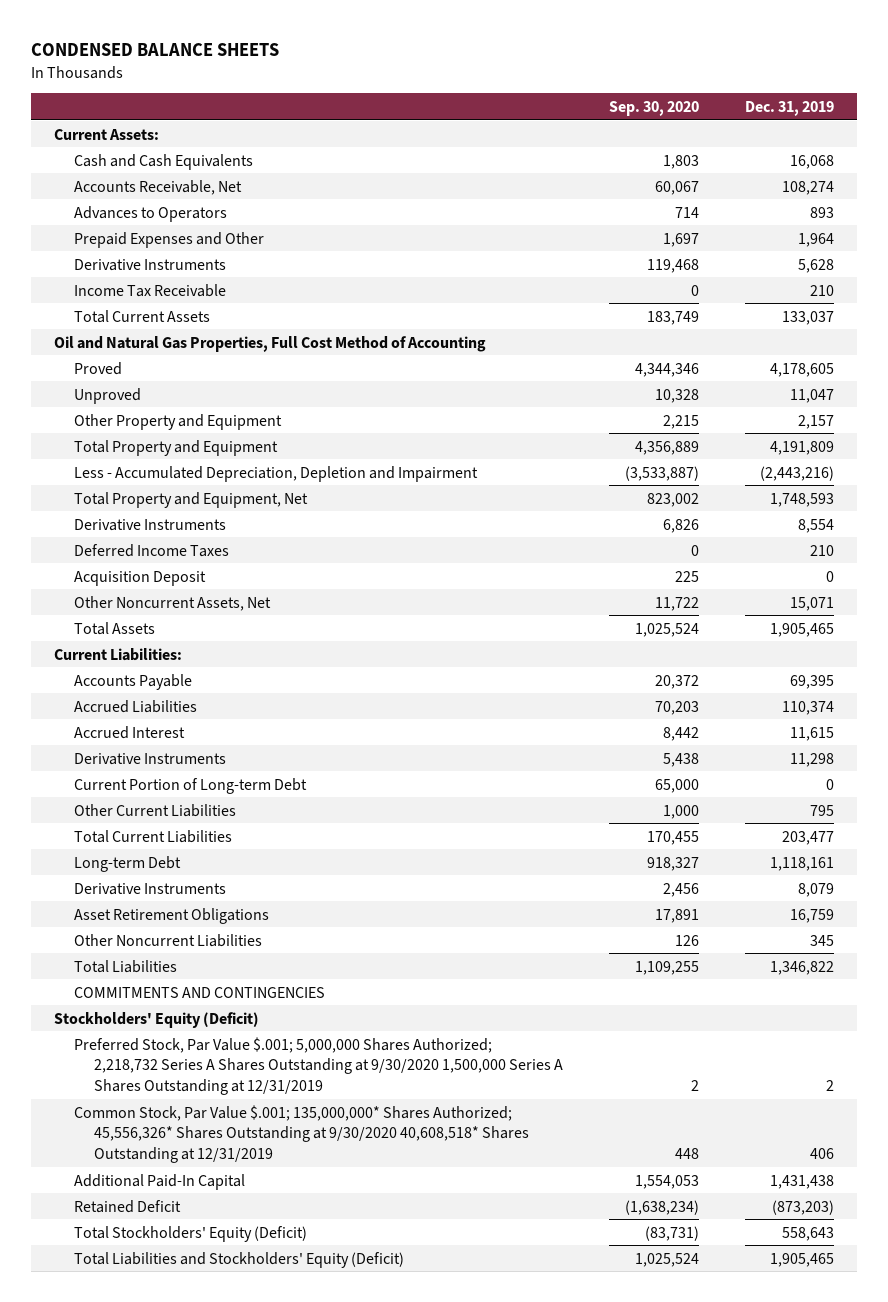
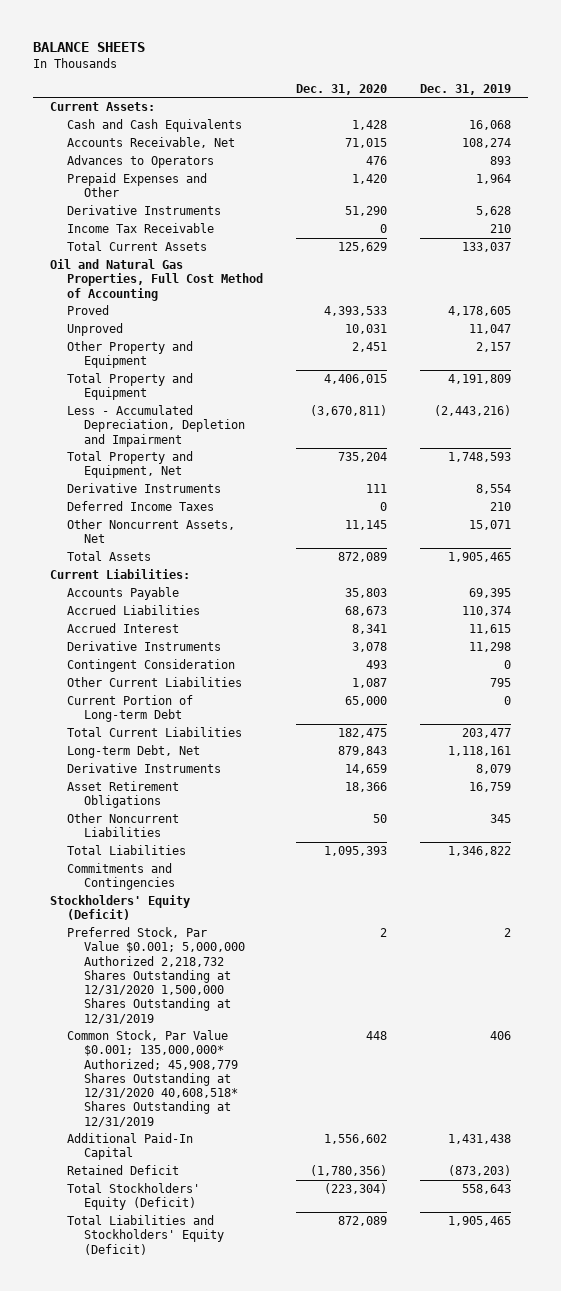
[31,42,280,56] CONDENSED BALANCE SHEETS -> [33,41,146,52] BALANCE SHEETS
[609,100,700,116] Sep. 30, 2020 -> none
none -> [296,83,388,95] Dec. 31, 2020
[74,570,207,586] Acquisition Deposit -> none
none -> [67,659,236,673] Contingent Consideration
[74,777,308,794] Current Portion of Long-term Debt -> [67,695,194,723] Current Portion of Long-term Debt
[74,855,182,872] Long-term Debt -> [67,745,201,759] Long-term Debt, Net
[74,986,326,998] COMMITMENTS AND CONTINGENCIES -> [67,863,176,891] Commitments and Contingencies
[74,1036,564,1095] Preferred Stock, Par Value $.001; 5,000,000 Shares Authorized; 2,218,732 Series A Shares Outstanding at 9/30/2020 1,500,000 Series A Shares Outstanding at 12/31/2019 -> [67,927,246,1024] Preferred Stock, Par Value $0.001; 5,000,000 Authorized 2,218,732 Shares Outstanding at 12/31/2020 1,500,000 Shares Outstanding at 12/31/2019
[74,1104,530,1163] Common Stock, Par Value $.001; 135,000,000* Shares Authorized; 45,556,326* Shares Outstanding at 9/30/2020 40,608,518* Shares Outstanding at 12/31/2019 -> [67,1030,239,1127] Common Stock, Par Value $0.001; 135,000,000* Authorized; 45,908,779 Shares Outstanding at 12/31/2020 40,608,518* Shares Outstanding at 12/31/2019

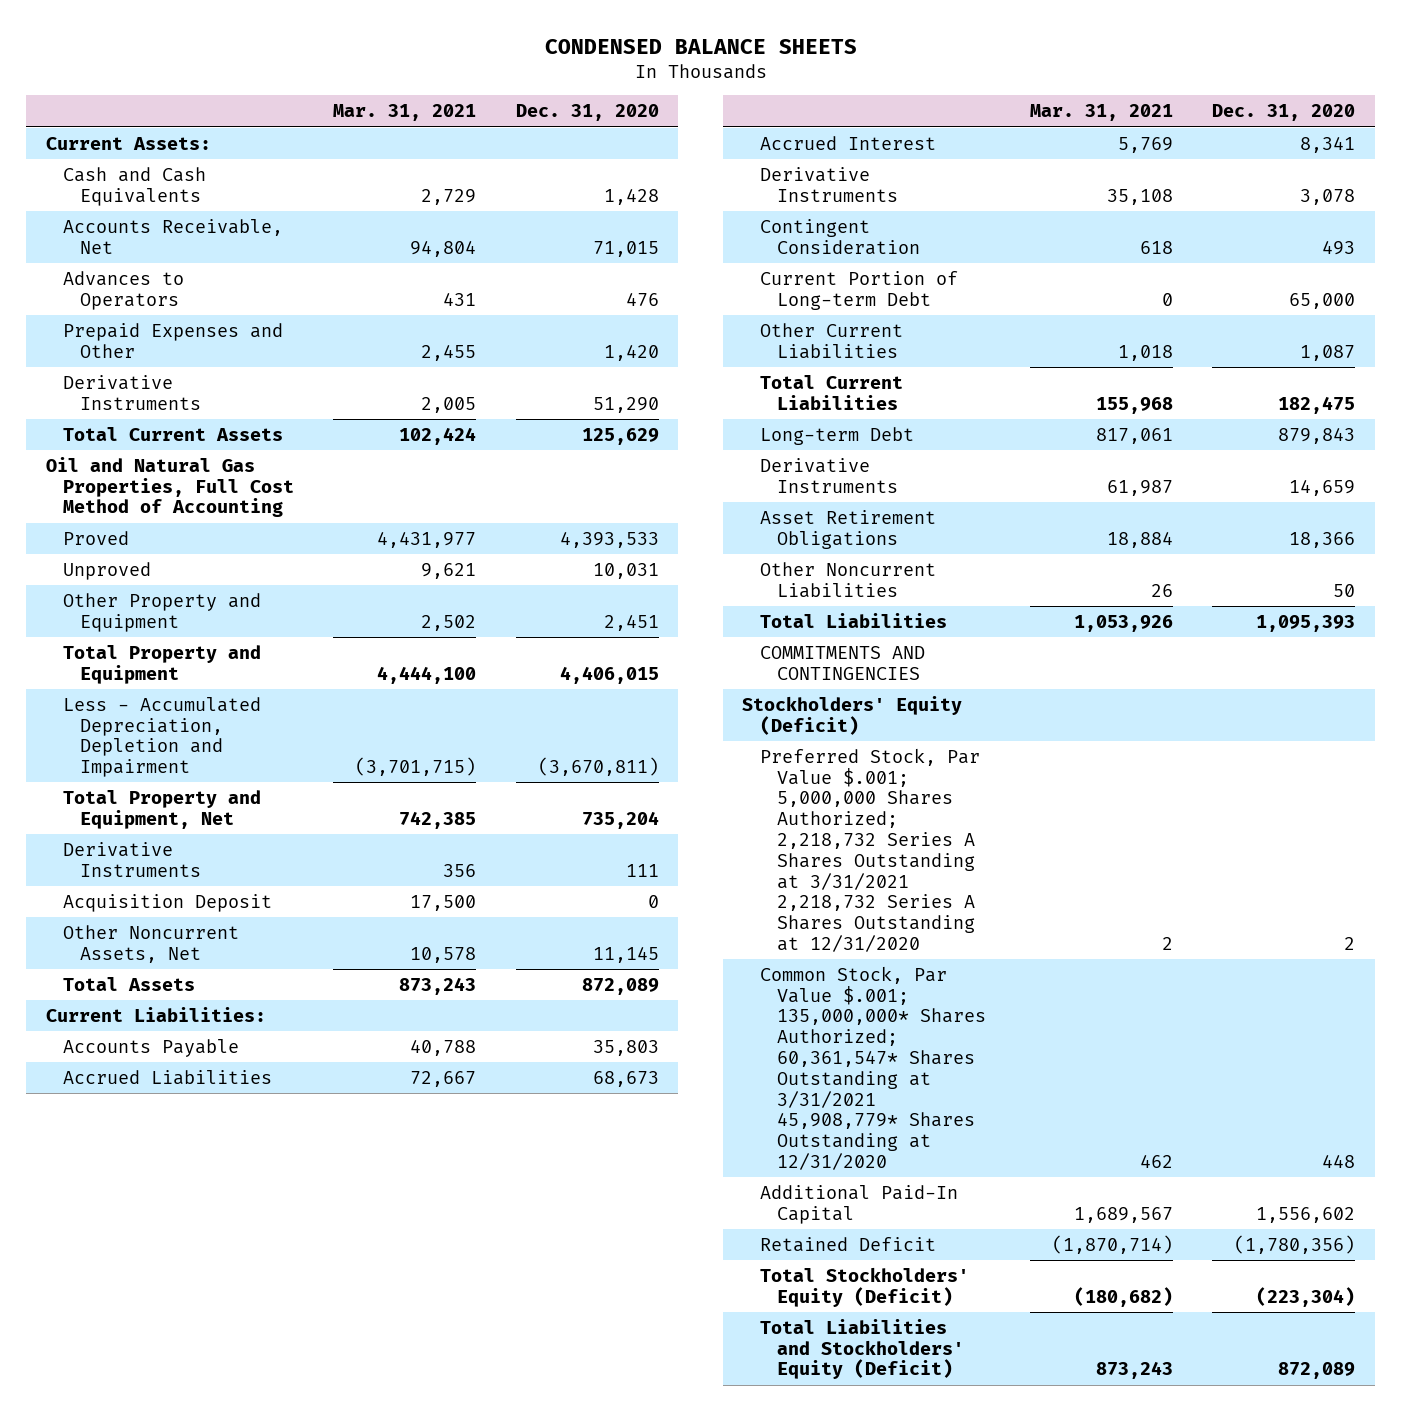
[33,41,146,52] BALANCE SHEETS -> [544,38,857,54] CONDENSED BALANCE SHEETS
[420,83,512,95] Dec. 31, 2019 -> none
none -> [333,104,477,122] Mar. 31, 2021
[67,223,215,234] Income Tax Receivable -> none
[67,501,215,512] Deferred Income Taxes -> none
none -> [62,893,272,912] Acquisition Deposit
[67,677,243,688] Other Current Liabilities -> [759,322,903,359] Other Current Liabilities
[67,745,201,759] Long-term Debt, Net -> [759,426,914,445] Long-term Debt
[67,863,176,891] Commitments and Contingencies -> [759,645,925,680] COMMITMENTS AND CONTINGENCIES
[67,927,246,1024] Preferred Stock, Par Value $0.001; 5,000,000 Authorized 2,218,732 Shares Outstanding at 12/31/2020 1,500,000 Shares Outstanding at 12/31/2019 -> [759,747,980,953] Preferred Stock, Par Value $.001; 5,000,000 Shares Authorized; 2,218,732 Series A Shares Outstanding at 3/31/2021 2,218,732 Series A Shares Outstanding at 12/31/2020
[67,1030,239,1127] Common Stock, Par Value $0.001; 135,000,000* Authorized; 45,908,779 Shares Outstanding at 12/31/2020 40,608,518* Shares Outstanding at 12/31/2019 -> [759,965,986,1171] Common Stock, Par Value $.001; 135,000,000* Shares Authorized; 60,361,547* Shares Outstanding at 3/31/2021 45,908,779* Shares Outstanding at 12/31/2020

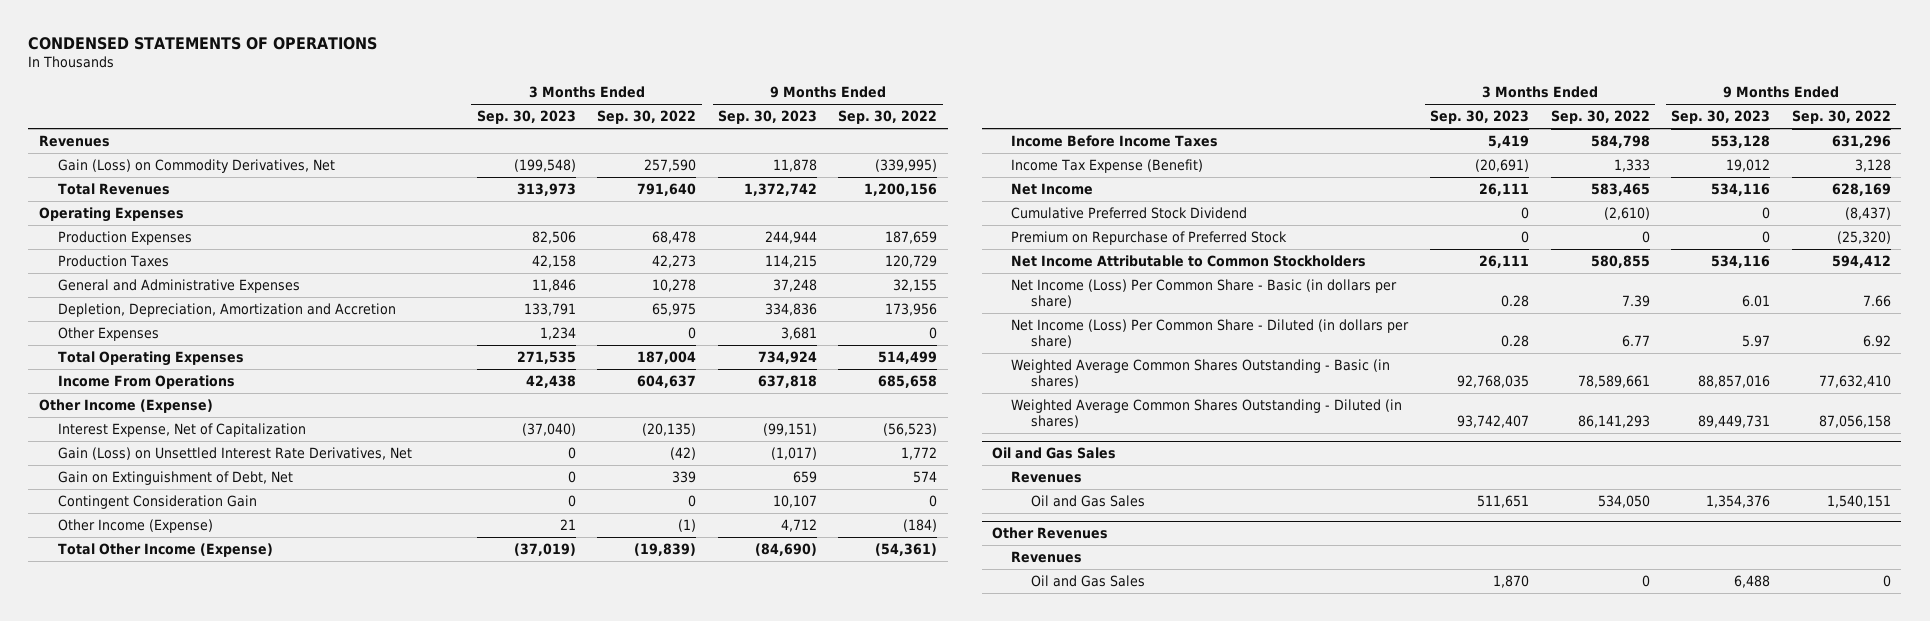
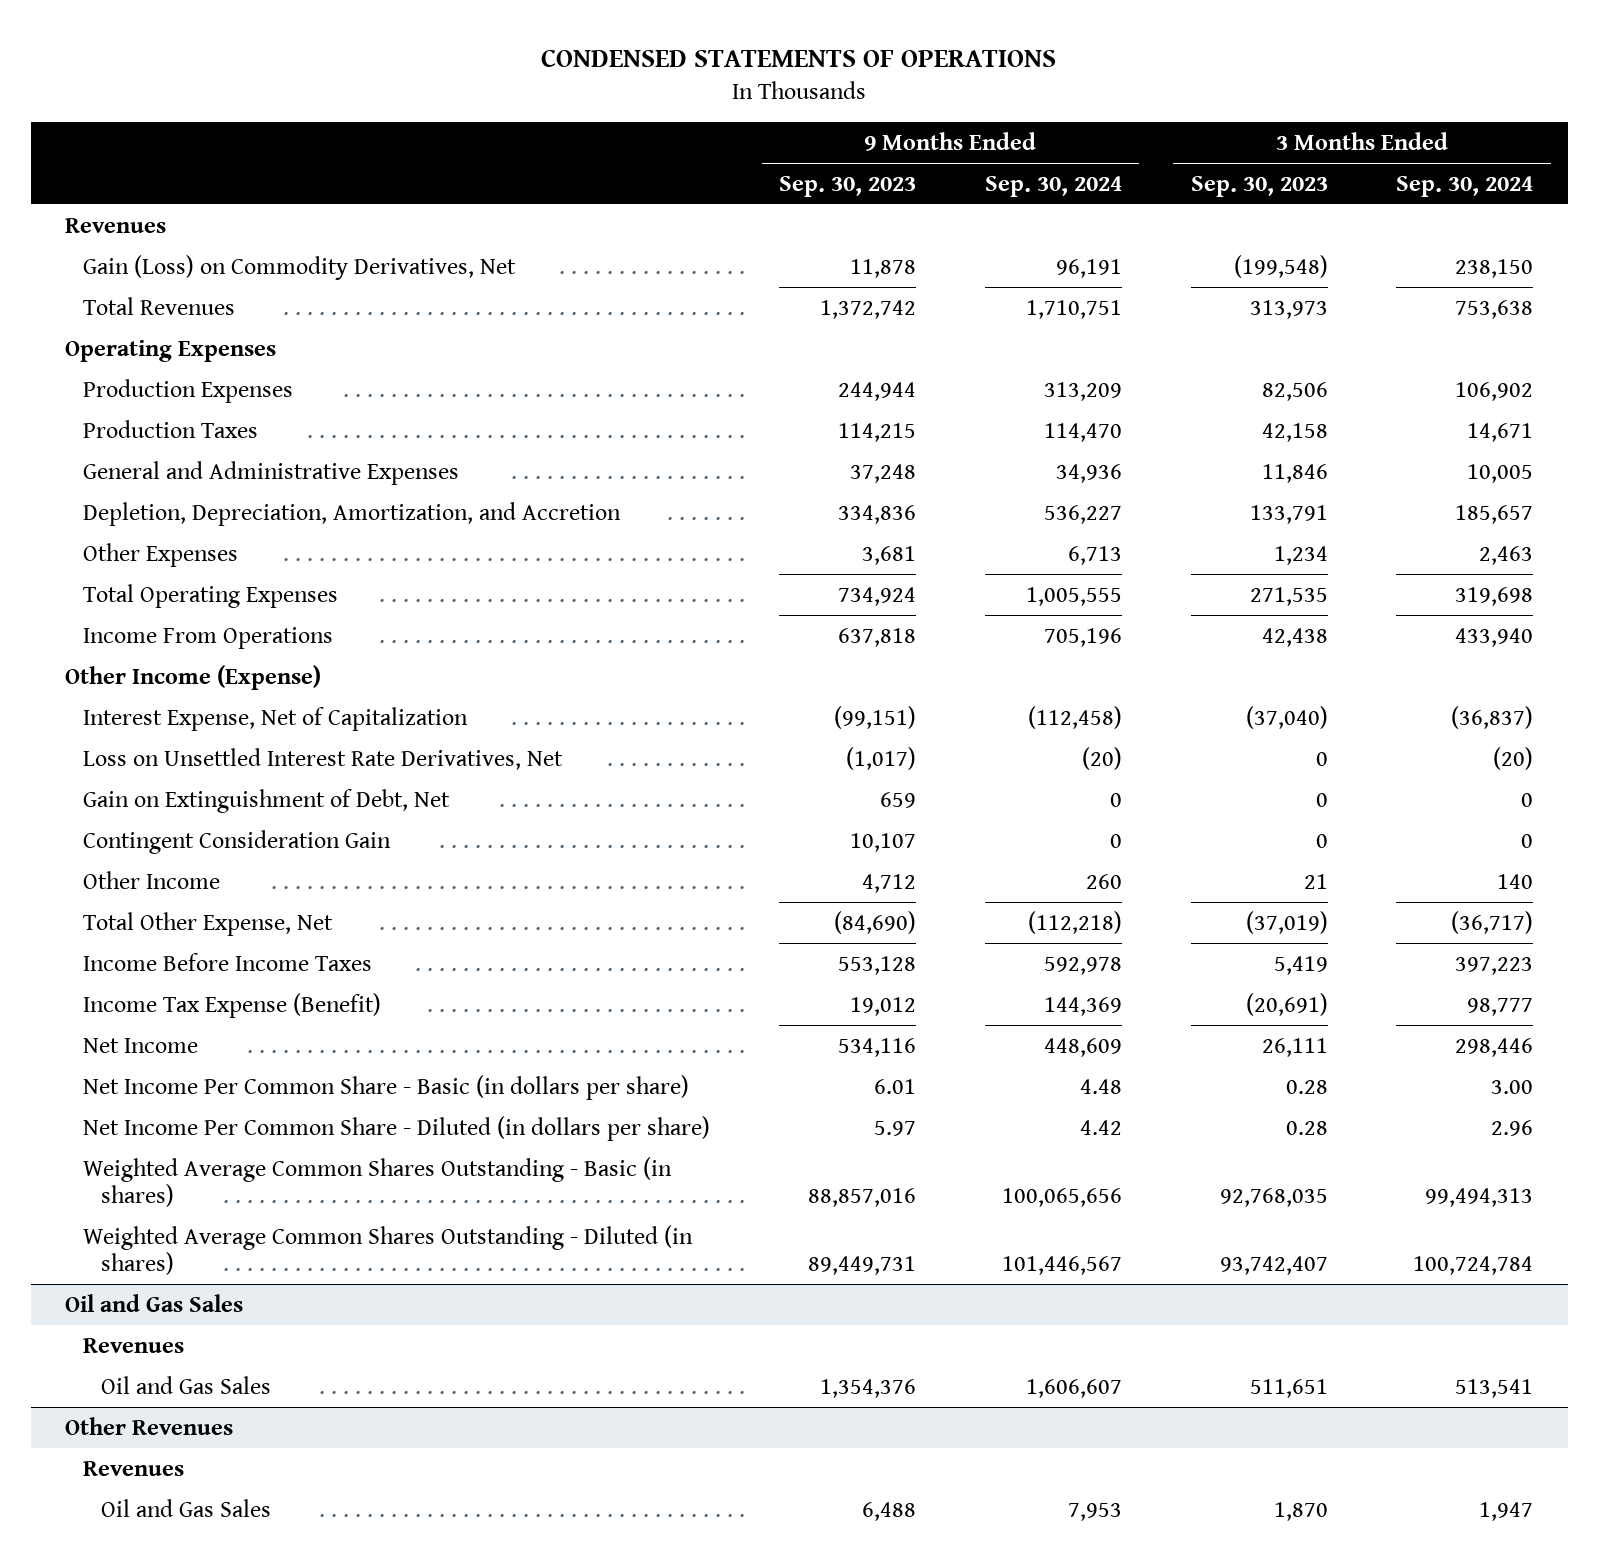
[597,110,697,125] Sep. 30, 2022 -> none
[838,110,938,125] Sep. 30, 2022 -> none
none -> [984,175,1122,197] Sep. 30, 2024
none -> [1396,175,1534,197] Sep. 30, 2024
[58,302,397,317] Depletion, Depreciation, Amortization and Accretion -> [83,501,622,526] Depletion, Depreciation, Amortization, and Accretion
[58,446,413,460] Gain (Loss) on Unsettled Interest Rate Derivatives, Net -> [83,747,564,770] Loss on Unsettled Interest Rate Derivatives, Net
[58,518,214,533] Other Income (Expense) -> [83,870,221,889] Other Income
[58,542,274,557] Total Other Income (Expense) -> [83,911,334,936] Total Other Expense, Net
[1011,206,1248,219] Cumulative Preferred Stock Dividend -> none
[1011,230,1288,245] Premium on Repurchase of Preferred Stock -> none
[1011,254,1367,267] Net Income Attributable to Common Stockholders -> none
[1011,278,1398,308] Net Income (Loss) Per Common Share - Basic (in dollars per share) -> [83,1074,690,1100] Net Income Per Common Share - Basic (in dollars per share)
[1011,318,1410,348] Net Income (Loss) Per Common Share - Diluted (in dollars per share) -> [83,1115,711,1141] Net Income Per Common Share - Diluted (in dollars per share)

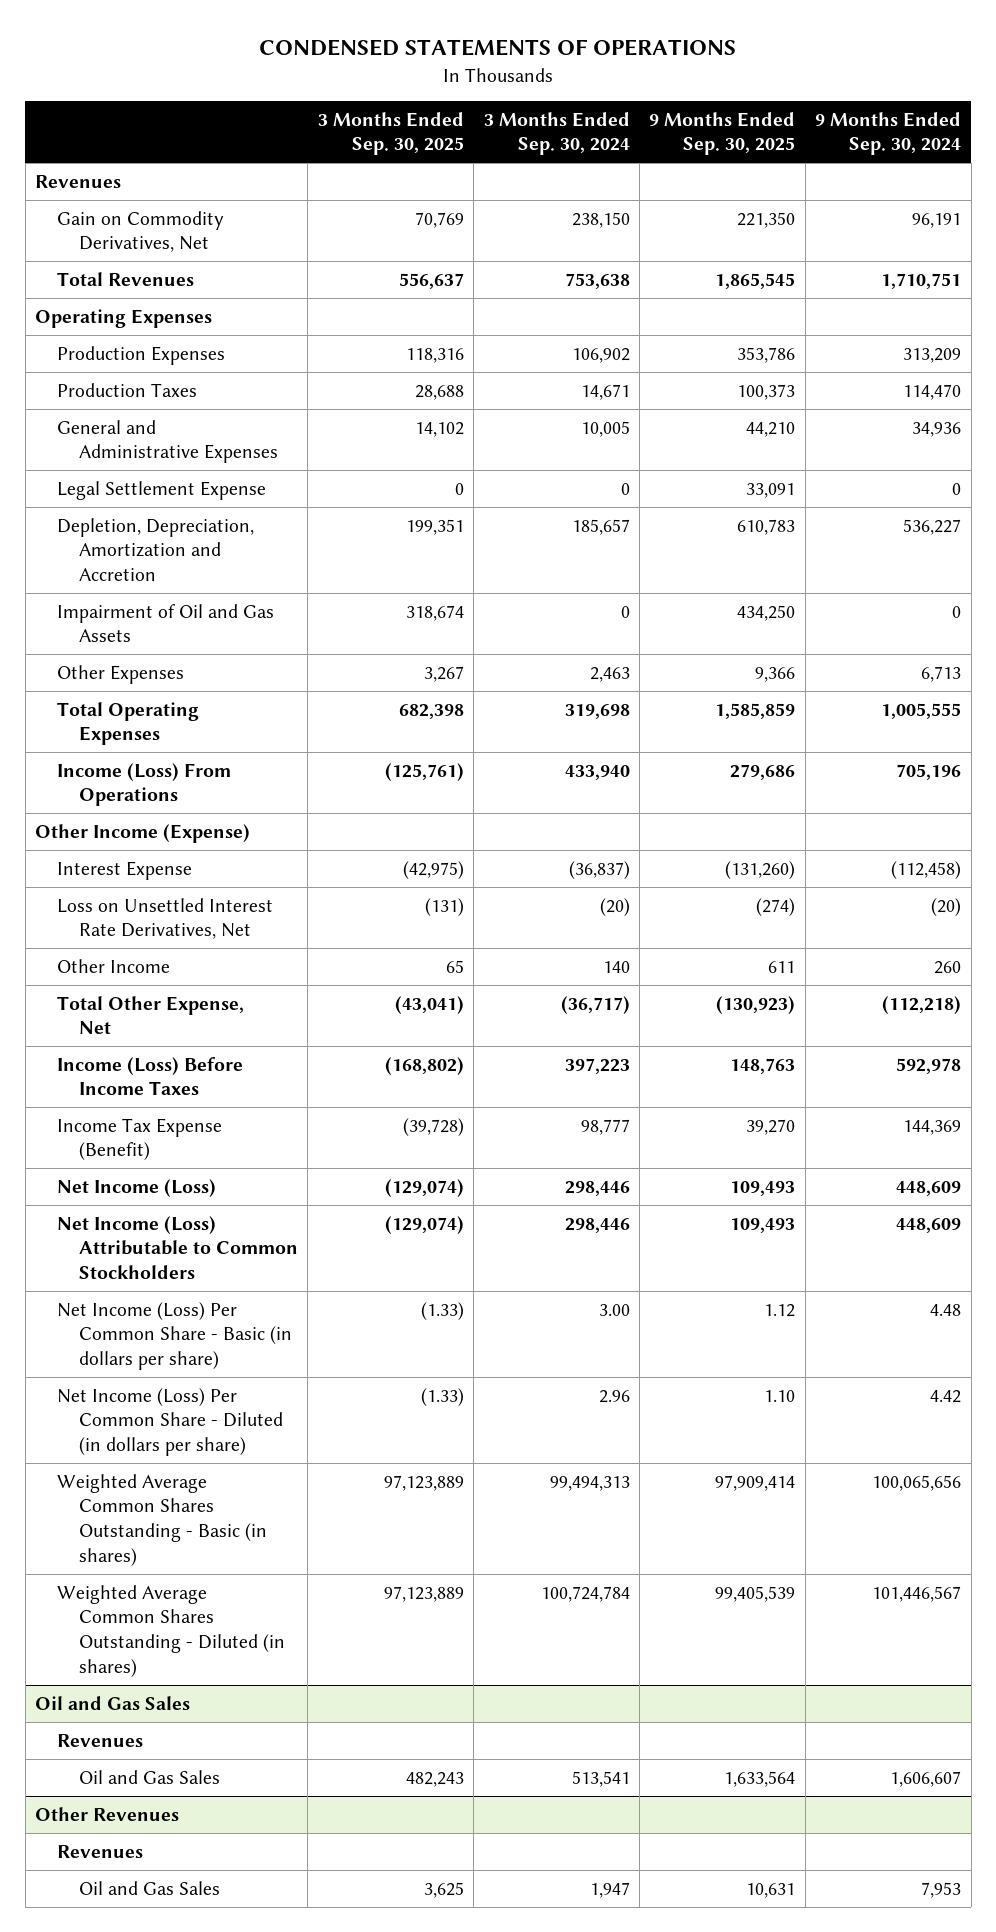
[779,175,917,197] Sep. 30, 2023 -> none
[1190,175,1328,197] Sep. 30, 2023 -> none
none -> [317,111,464,156] 3 Months Ended Sep. 30, 2025
none -> [649,111,796,156] 9 Months Ended Sep. 30, 2025
[83,254,517,280] Gain (Loss) on Commodity Derivatives, Net -> [57,210,225,253] Gain on Commodity Derivatives, Net
none -> [57,480,267,500] Legal Settlement Expense
[83,501,622,526] Depletion, Depreciation, Amortization, and Accretion -> [57,517,255,581] Depletion, Depreciation, Amortization and Accretion
none -> [57,603,275,643] Impairment of Oil and Gas Assets
[83,626,334,649] Income From Operations -> [57,762,232,807] Income (Loss) From Operations
[83,706,469,731] Interest Expense, Net of Capitalization -> [57,860,193,880] Interest Expense
[83,788,451,813] Gain on Extinguishment of Debt, Net -> none
[83,829,392,854] Contingent Consideration Gain -> none
[83,952,373,971] Income Before Income Taxes -> [57,1056,244,1096] Income (Loss) Before Income Taxes
[83,1037,199,1053] Net Income -> [57,1178,217,1197] Net Income (Loss)
none -> [57,1215,298,1279] Net Income (Loss) Attributable to Common Stockholders
[83,1074,690,1100] Net Income Per Common Share - Basic (in dollars per share) -> [57,1301,292,1370] Net Income (Loss) Per Common Share - Basic (in dollars per share)
[83,1115,711,1141] Net Income Per Common Share - Diluted (in dollars per share) -> [57,1387,283,1456] Net Income (Loss) Per Common Share - Diluted (in dollars per share)

